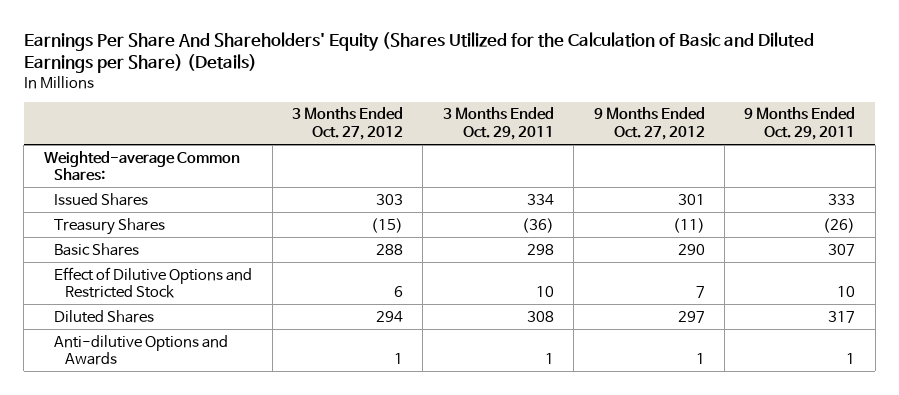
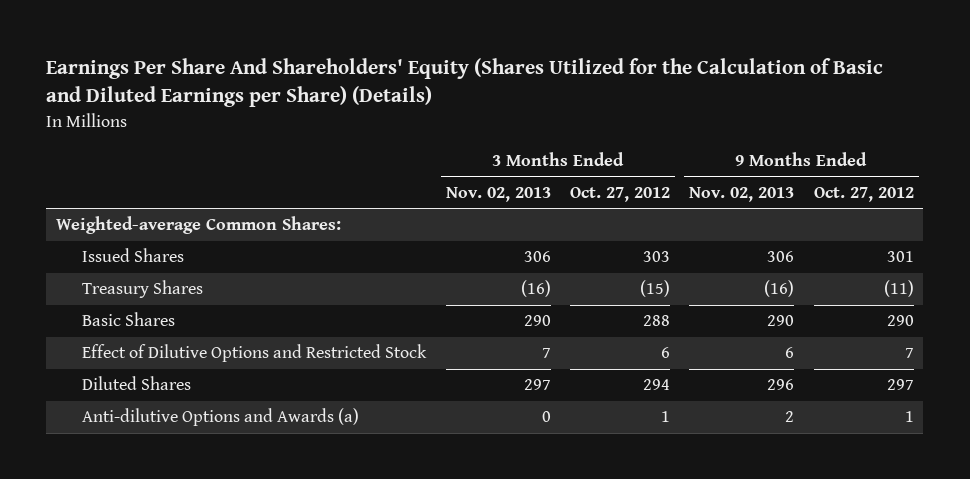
[442,107,554,140] 3 Months Ended Oct. 29, 2011 -> none
[744,107,856,140] 9 Months Ended Oct. 29, 2011 -> none
none -> [445,186,551,202] Nov. 02, 2013
none -> [689,186,795,202] Nov. 02, 2013
[54,334,229,366] Anti-dilutive Options and Awards -> [82,408,360,427] Anti-dilutive Options and Awards (a)

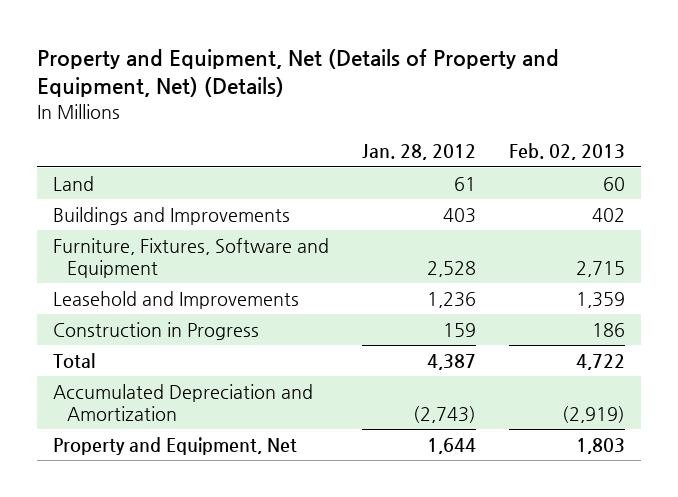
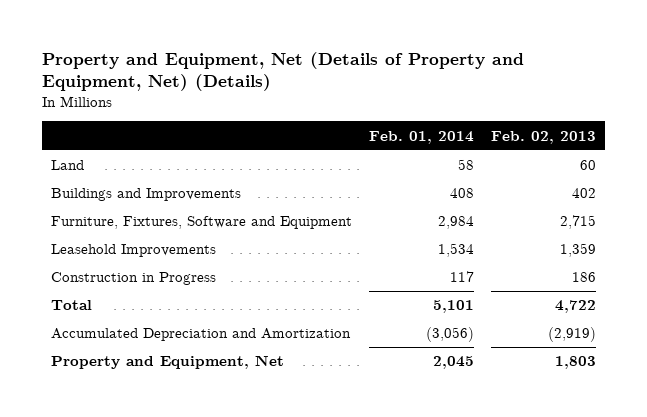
[362,144,477,161] Jan. 28, 2012 -> none
none -> [368,130,474,144] Feb. 01, 2014
[53,290,300,309] Leasehold and Improvements -> [50,244,216,258] Leasehold Improvements

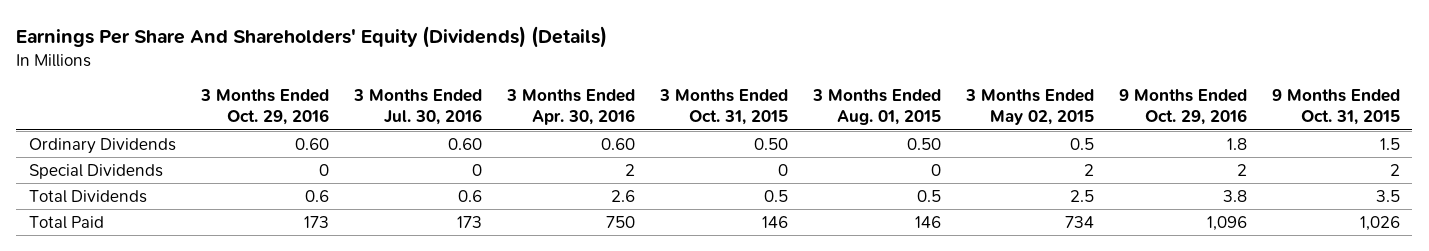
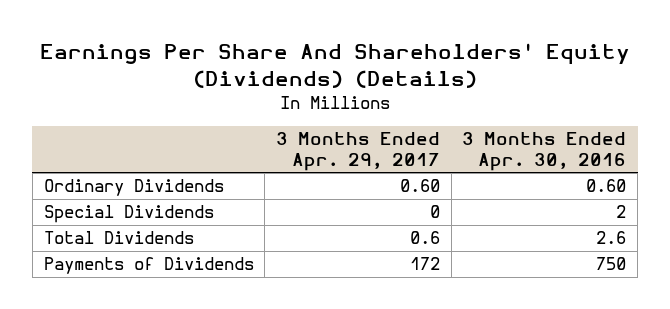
[199,89,329,126] 3 Months Ended Oct. 29, 2016 -> none
[352,89,482,126] 3 Months Ended Jul. 30, 2016 -> none
[658,89,788,126] 3 Months Ended Oct. 31, 2015 -> none
[811,89,941,126] 3 Months Ended Aug. 01, 2015 -> none
[964,89,1094,126] 3 Months Ended May 02, 2015 -> none
[1118,89,1247,126] 9 Months Ended Oct. 29, 2016 -> none
[1271,89,1400,126] 9 Months Ended Oct. 31, 2015 -> none
none -> [276,132,441,172] 3 Months Ended Apr. 29, 2017
[28,215,104,229] Total Paid -> none
none -> [43,257,254,275] Payments of Dividends

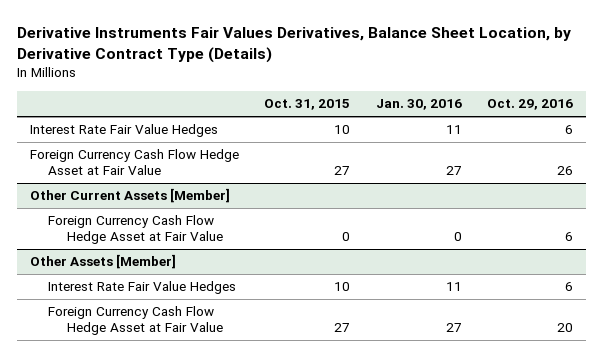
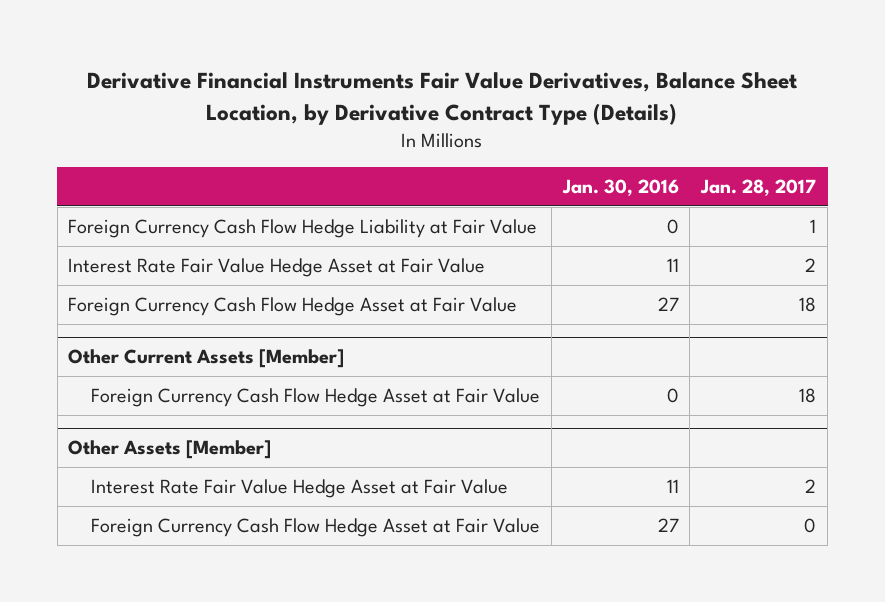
[16,26,571,64] Derivative Instruments Fair Values Derivatives, Balance Sheet Location, by Derivative Contract Type (Details) -> [87,72,798,125] Derivative Financial Instruments Fair Value Derivatives, Balance Sheet Location, by Derivative Contract Type (Details)
[264,99,351,111] Oct. 31, 2015 -> none
[487,99,574,111] Oct. 29, 2016 -> none
none -> [700,179,817,197] Jan. 28, 2017
none -> [68,218,538,238] Foreign Currency Cash Flow Hedge Liability at Fair Value
[29,124,218,138] Interest Rate Fair Value Hedges -> [68,257,486,277] Interest Rate Fair Value Hedge Asset at Fair Value
[48,281,237,295] Interest Rate Fair Value Hedges -> [90,478,508,498] Interest Rate Fair Value Hedge Asset at Fair Value

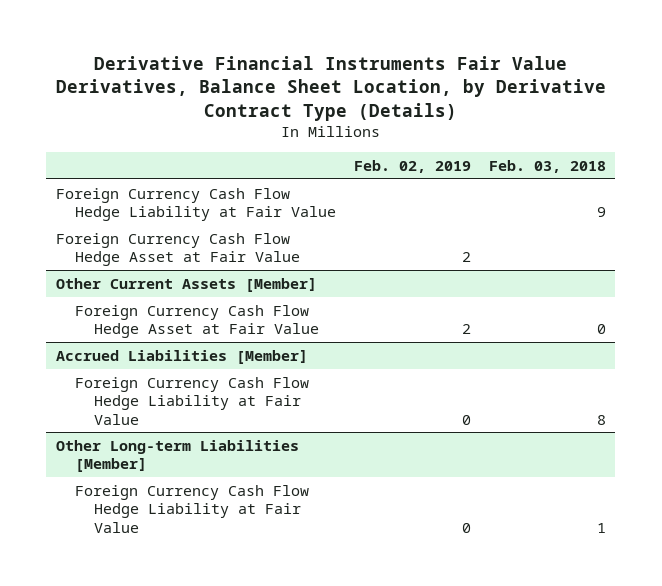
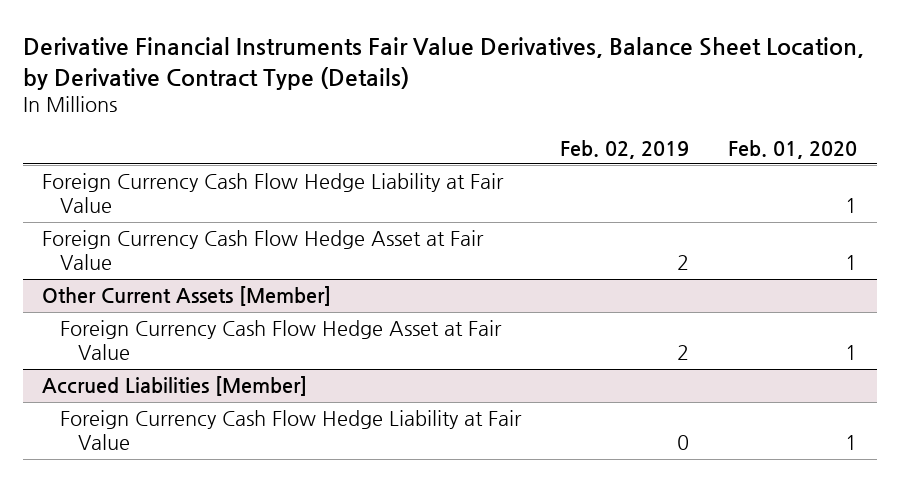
[489,159,607,173] Feb. 03, 2018 -> none
none -> [728,139,858,159] Feb. 01, 2020
[55,439,299,473] Other Long-term Liabilities [Member] -> none
[74,484,309,533] Foreign Currency Cash Flow Hedge Liability at Fair Value -> none

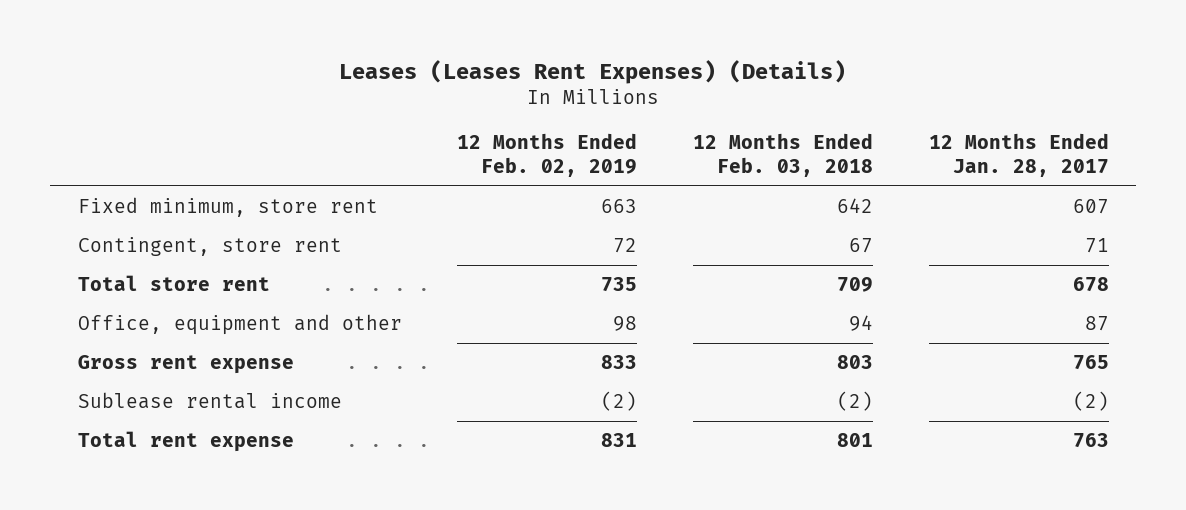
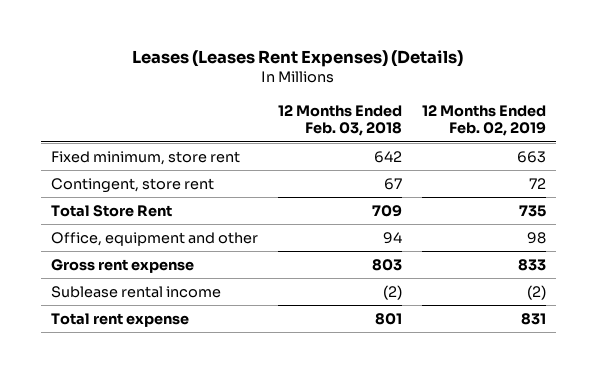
[928,133,1109,178] 12 Months Ended Jan. 28, 2017 -> none
[77,274,270,291] Total store rent -> [50,204,172,217] Total Store Rent

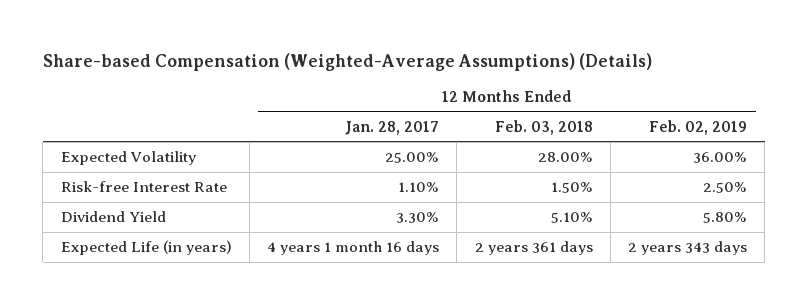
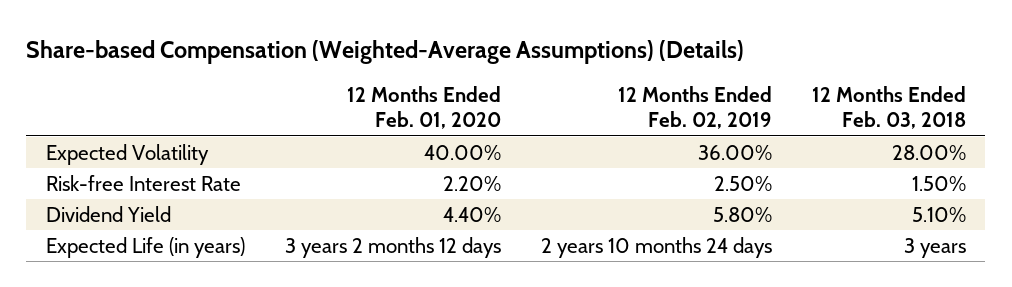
[345,120,440,135] Jan. 28, 2017 -> none
none -> [346,85,501,130] 12 Months Ended Feb. 01, 2020
[474,241,593,256] 2 years 361 days -> [903,237,966,258] 3 years
[628,241,748,256] 2 years 343 days -> [540,236,772,258] 2 years 10 months 24 days

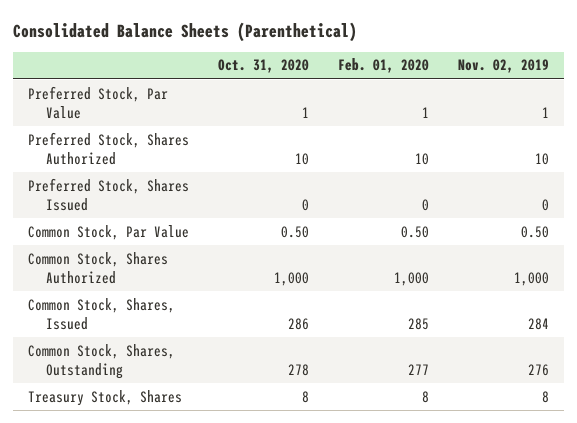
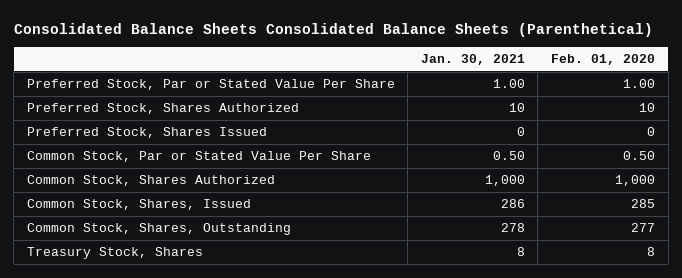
[13,21,358,42] Consolidated Balance Sheets (Parenthetical) -> [13,22,653,37] Consolidated Balance Sheets Consolidated Balance Sheets (Parenthetical)
[217,59,309,74] Oct. 31, 2020 -> none
[458,59,550,74] Nov. 02, 2019 -> none
none -> [420,53,525,65] Jan. 30, 2021
[27,85,168,120] Preferred Stock, Par Value -> [26,79,395,91] Preferred Stock, Par or Stated Value Per Share
[422,107,430,119] 1 -> [623,79,656,89] 1.00
[27,224,189,240] Common Stock, Par Value -> [26,151,371,163] Common Stock, Par or Stated Value Per Share

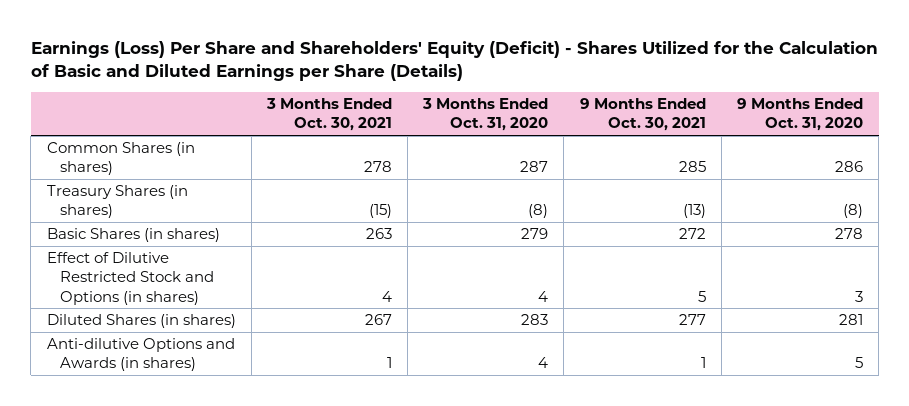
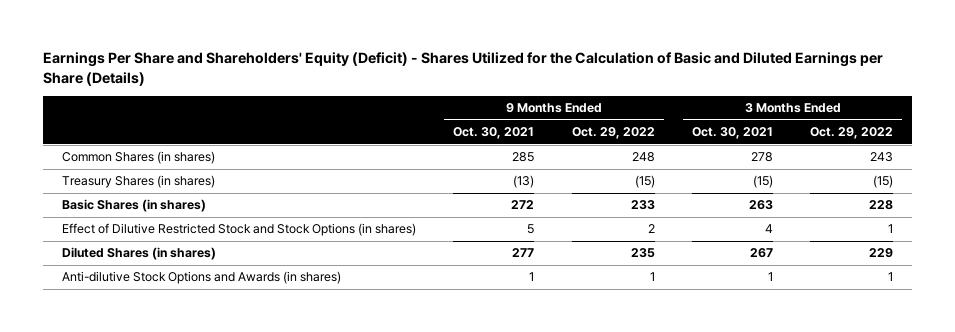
[30,40,878,82] Earnings (Loss) Per Share and Shareholders' Equity (Deficit) - Shares Utilized for the Calculation of Basic and Diluted Earnings per Share (Details) -> [43,52,884,86] Earnings Per Share and Shareholders' Equity (Deficit) - Shares Utilized for the Calculation of Basic and Diluted Earnings per Share (Details)
[422,98,549,132] 3 Months Ended Oct. 31, 2020 -> none
[736,98,863,132] 9 Months Ended Oct. 31, 2020 -> none
none -> [571,127,655,140] Oct. 29, 2022
none -> [810,127,894,140] Oct. 29, 2022
[46,252,215,305] Effect of Dilutive Restricted Stock and Options (in shares) -> [62,223,417,237] Effect of Dilutive Restricted Stock and Stock Options (in shares)
[46,338,235,372] Anti-dilutive Options and Awards (in shares) -> [62,271,342,285] Anti-dilutive Stock Options and Awards (in shares)

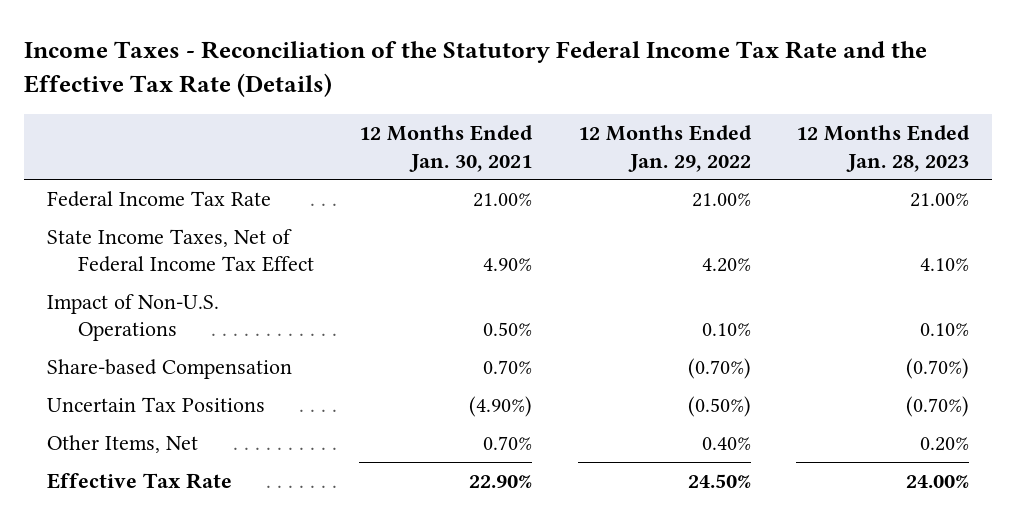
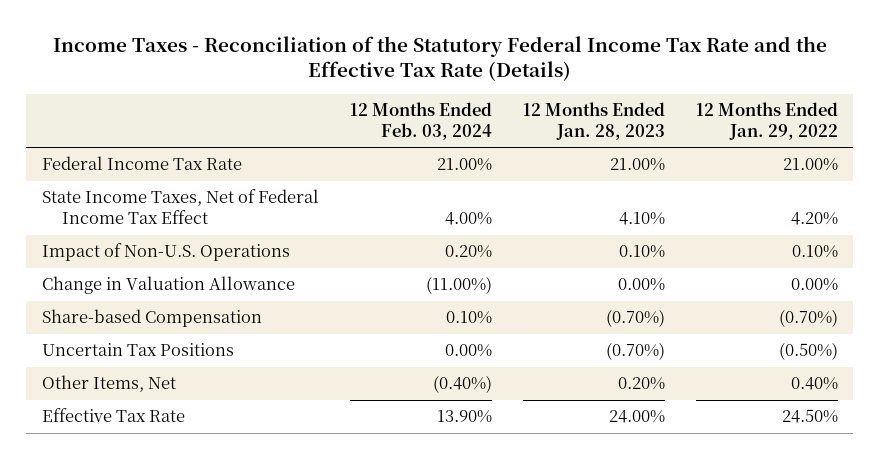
[359,125,534,172] 12 Months Ended Jan. 30, 2021 -> none
none -> [349,102,492,140] 12 Months Ended Feb. 03, 2024
none -> [41,276,295,295] Change in Valuation Allowance

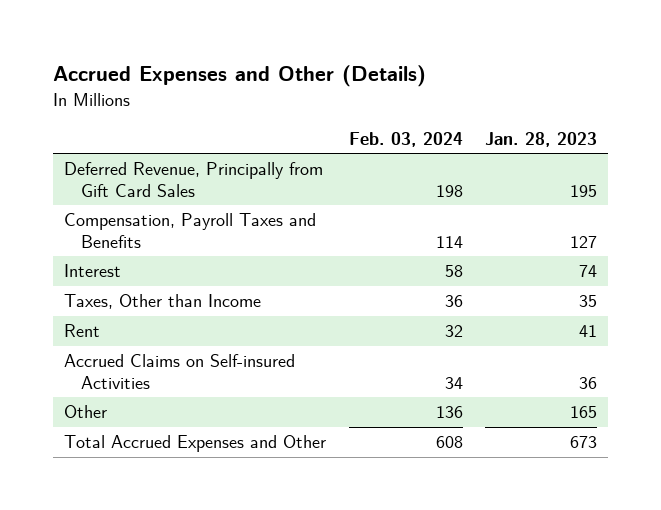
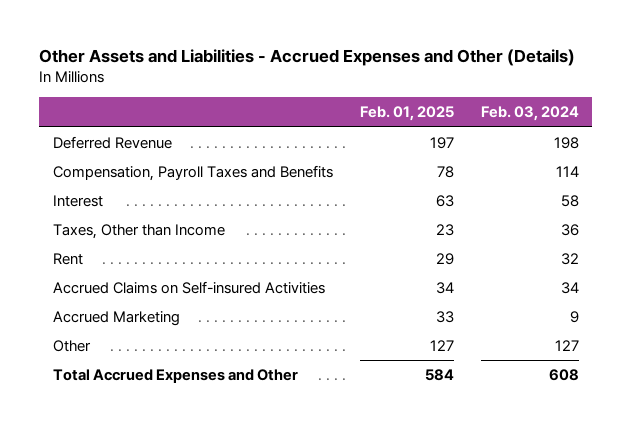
[52,65,426,88] Accrued Expenses and Other (Details) -> [39,49,576,67] Other Assets and Liabilities - Accrued Expenses and Other (Details)
[485,131,598,147] Jan. 28, 2023 -> none
none -> [359,106,454,122] Feb. 01, 2025
[64,162,324,197] Deferred Revenue, Principally from Gift Card Sales -> [52,135,172,149] Deferred Revenue
none -> [52,310,180,326] Accrued Marketing
[435,406,463,419] 136 -> [554,339,579,351] 127

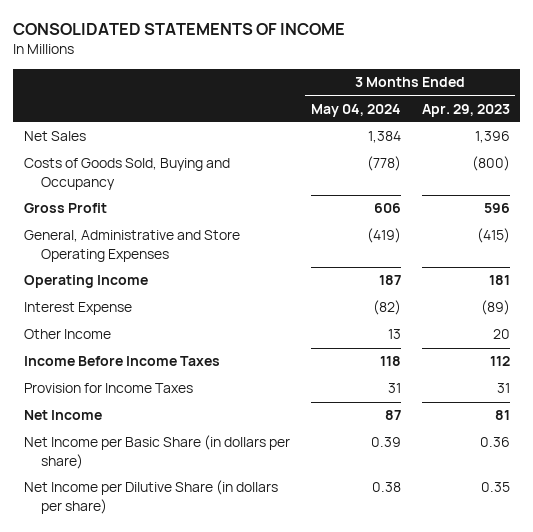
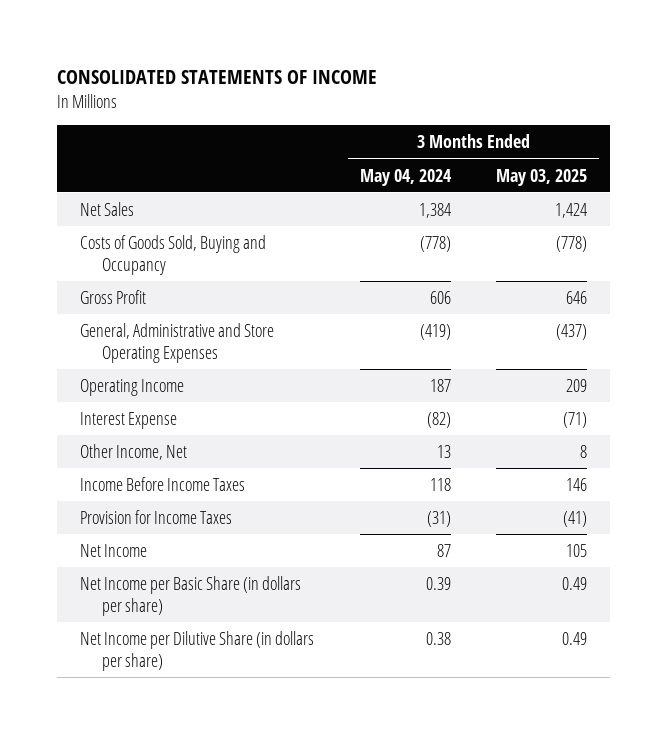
[421,103,510,117] Apr. 29, 2023 -> none
none -> [496,168,588,186] May 03, 2025
[23,329,111,340] Other Income -> [79,443,187,460] Other Income, Net
[387,383,401,394] 31 -> [426,510,451,527] (31)

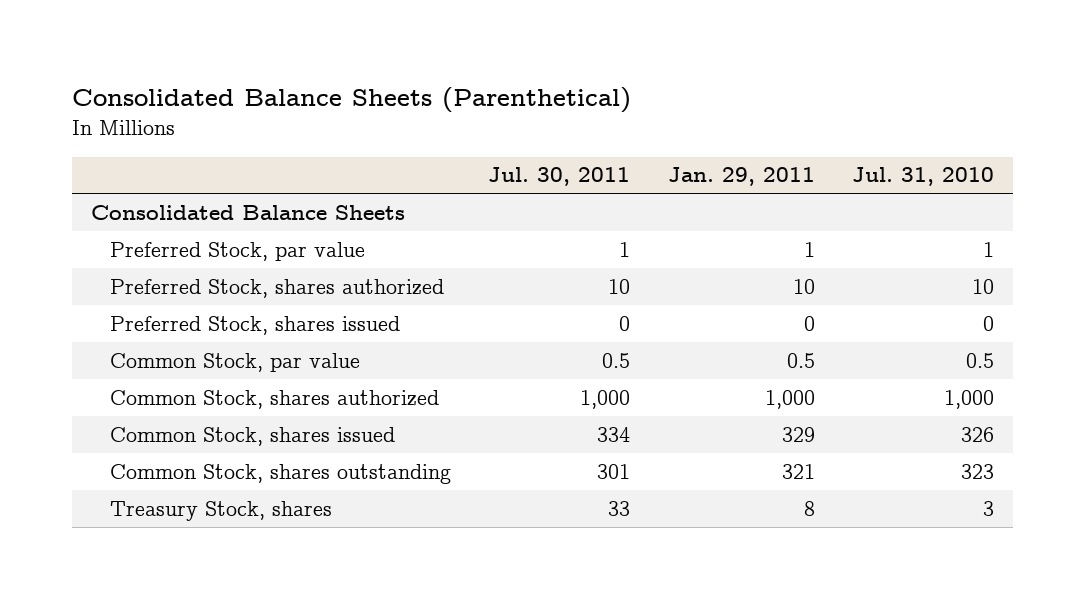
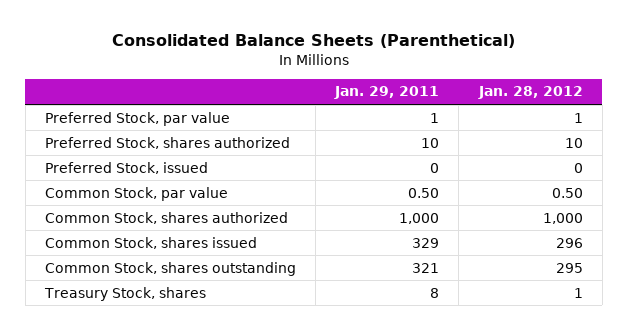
[488,167,631,187] Jul. 30, 2011 -> none
[852,167,995,187] Jul. 31, 2010 -> none
none -> [477,86,583,100] Jan. 28, 2012
[91,204,406,220] Consolidated Balance Sheets -> none
[109,315,400,335] Preferred Stock, shares issued -> [44,161,208,174] Preferred Stock, issued
[786,352,815,368] 0.5 -> [408,187,440,198] 0.50

